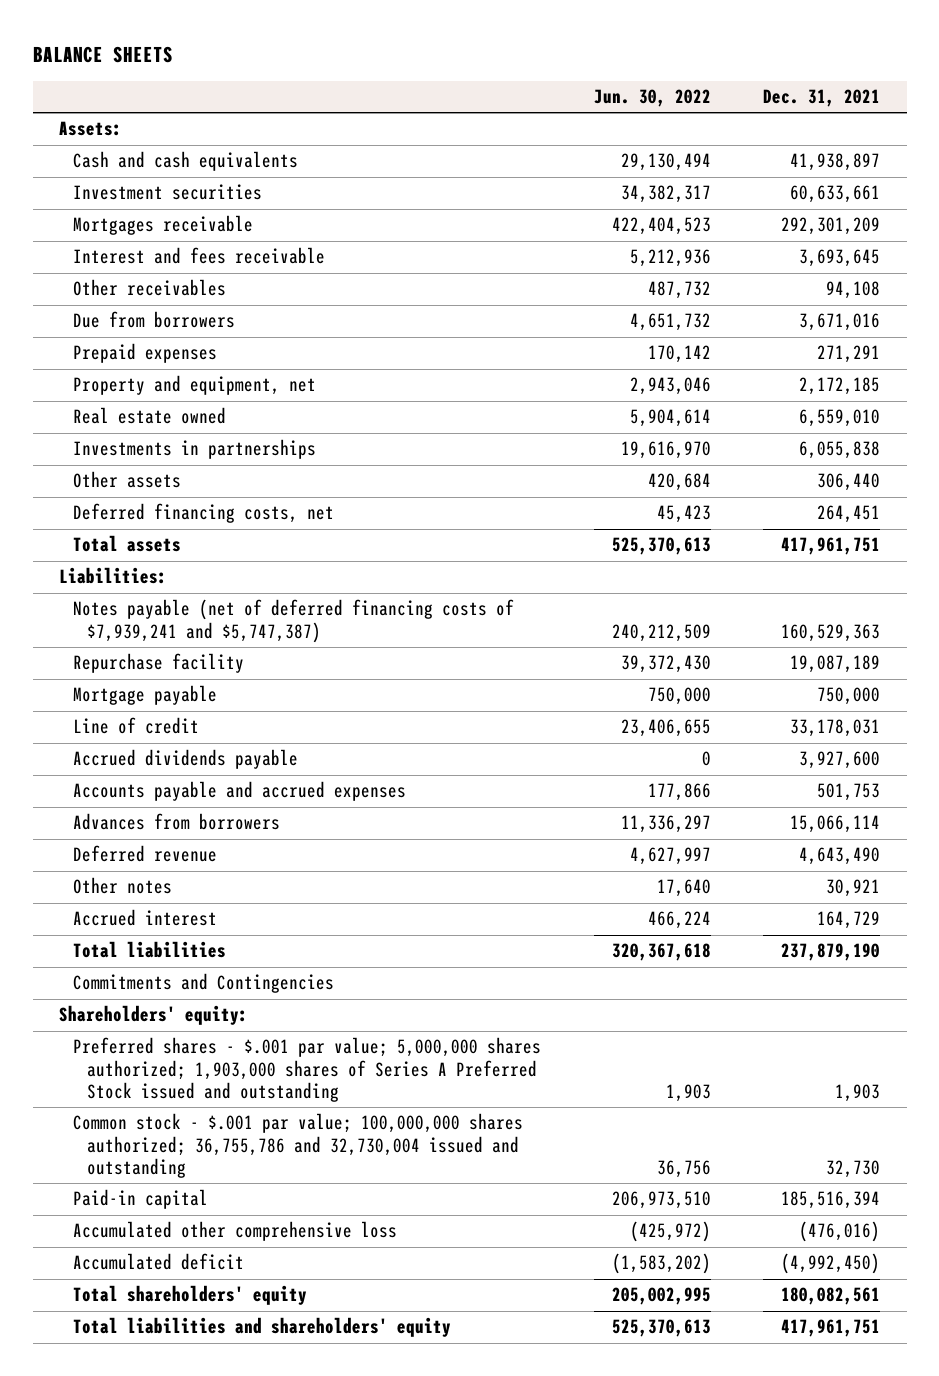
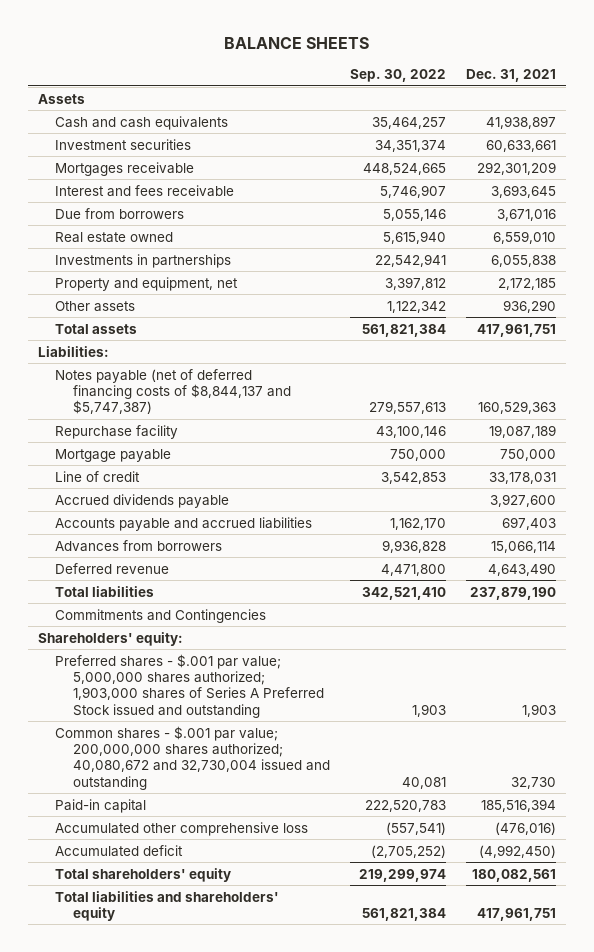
[593,89,711,108] Jun. 30, 2022 -> none
none -> [349,69,446,83] Sep. 30, 2022
[59,121,123,137] Assets: -> [37,93,85,104] Assets
[72,279,226,297] Other receivables -> none
[72,343,217,364] Prepaid expenses -> none
[72,503,334,524] Deferred financing costs, net -> none
[72,375,316,396] Property and equipment, net -> [55,276,239,291] Property and equipment, net
[817,473,881,492] 306,440 -> [502,299,556,313] 936,290
[72,599,514,643] Notes payable (net of deferred financing costs of $7,939,241 and $5,747,387) -> [55,368,291,415] Notes payable (net of deferred financing costs of $8,844,137 and $5,747,387)
[72,781,406,802] Accounts payable and accrued expenses -> [55,516,313,531] Accounts payable and accrued liabilities
[817,783,881,802] 501,753 -> [501,516,556,530] 697,403
[72,877,172,895] Other notes -> none
[72,909,217,927] Accrued interest -> none
[72,1113,523,1179] Common stock - $.001 par value; 100,000,000 shares authorized; 36,755,786 and 32,730,004 issued and outstanding -> [55,725,330,790] Common shares - $.001 par value; 200,000,000 shares authorized; 40,080,672 and 32,730,004 issued and outstanding

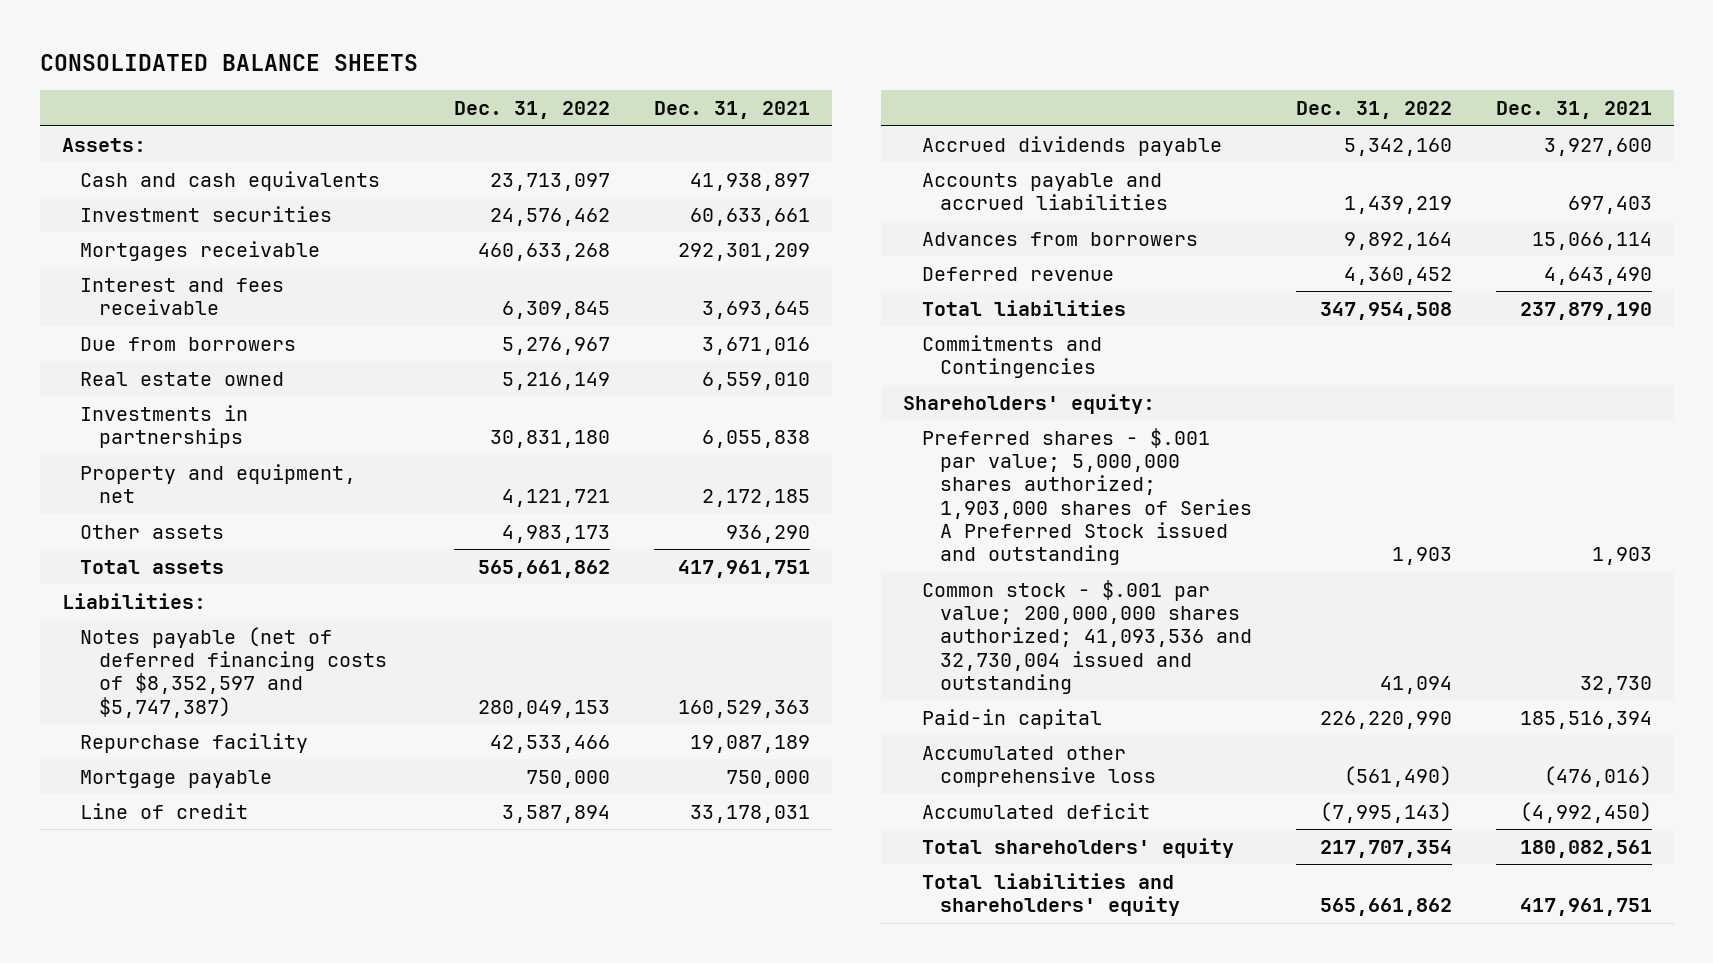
[223,37,369,50] BALANCE SHEETS -> [39,53,418,71] CONSOLIDATED BALANCE SHEETS
[349,69,446,83] Sep. 30, 2022 -> none
none -> [454,101,611,120] Dec. 31, 2022
[37,93,85,104] Assets -> [61,137,146,152] Assets:
[55,368,291,415] Notes payable (net of deferred financing costs of $8,844,137 and $5,747,387) -> [80,626,387,718] Notes payable (net of deferred financing costs of $8,352,597 and $5,747,387)
[55,725,330,790] Common shares - $.001 par value; 200,000,000 shares authorized; 40,080,672 and 32,730,004 issued and outstanding -> [921,579,1253,695] Common stock - $.001 par value; 200,000,000 shares authorized; 41,093,536 and 32,730,004 issued and outstanding

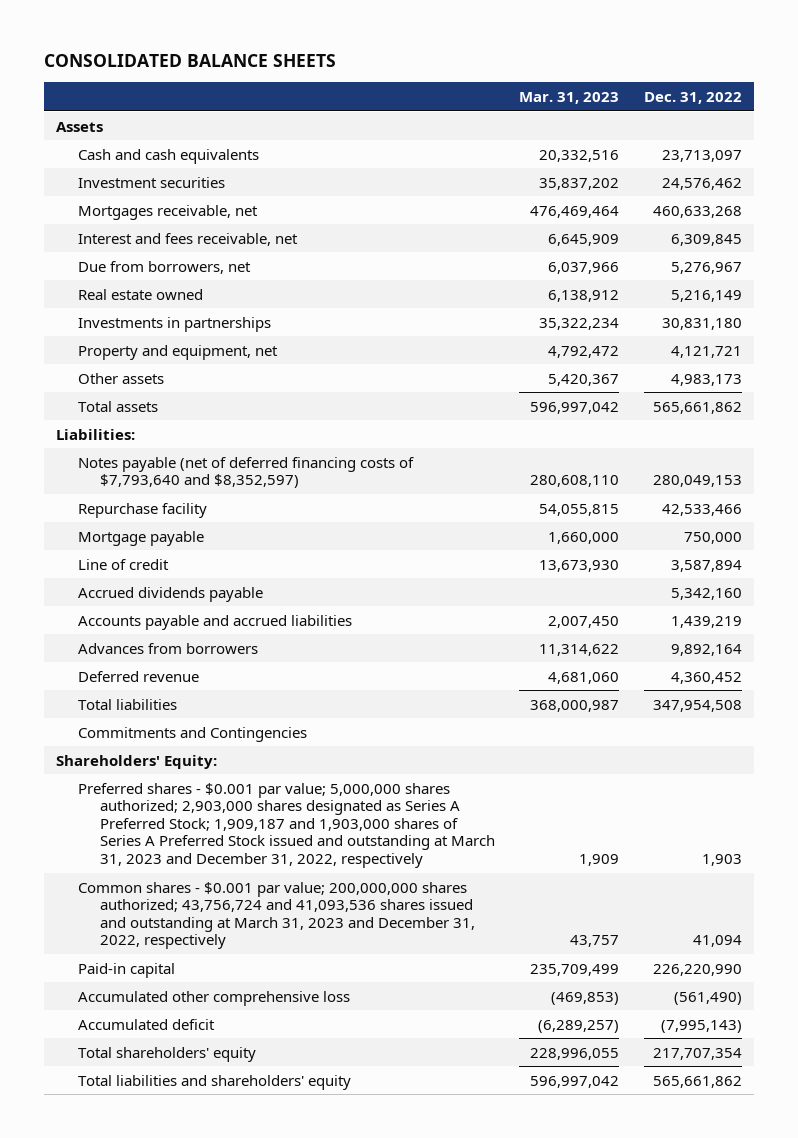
[654,101,811,120] Dec. 31, 2021 -> none
none -> [519,91,620,104] Mar. 31, 2023
[61,137,146,152] Assets: -> [55,121,103,132] Assets
[80,240,321,261] Mortgages receivable -> [77,204,258,220] Mortgages receivable, net
[80,277,285,316] Interest and fees receivable -> [77,232,298,246] Interest and fees receivable, net
[80,336,297,351] Due from borrowers -> [77,260,251,274] Due from borrowers, net
[80,626,387,718] Notes payable (net of deferred financing costs of $8,352,597 and $5,747,387) -> [77,456,414,489] Notes payable (net of deferred financing costs of $7,793,640 and $8,352,597)
[903,393,1156,414] Shareholders' equity: -> [55,754,217,769] Shareholders' Equity:
[921,427,1253,566] Preferred shares - $.001 par value; 5,000,000 shares authorized; 1,903,000 shares of Series A Preferred Stock issued and outstanding -> [77,782,495,868] Preferred shares - $0.001 par value; 5,000,000 shares authorized; 2,903,000 shares designated as Series A Preferred Stock; 1,909,187 and 1,903,000 shares of Series A Preferred Stock issued and outstanding at March 31, 2023 and December 31, 2022, respectively
[921,579,1253,695] Common stock - $.001 par value; 200,000,000 shares authorized; 41,093,536 and 32,730,004 issued and outstanding -> [77,881,475,950] Common shares - $0.001 par value; 200,000,000 shares authorized; 43,756,724 and 41,093,536 shares issued and outstanding at March 31, 2023 and December 31, 2022, respectively

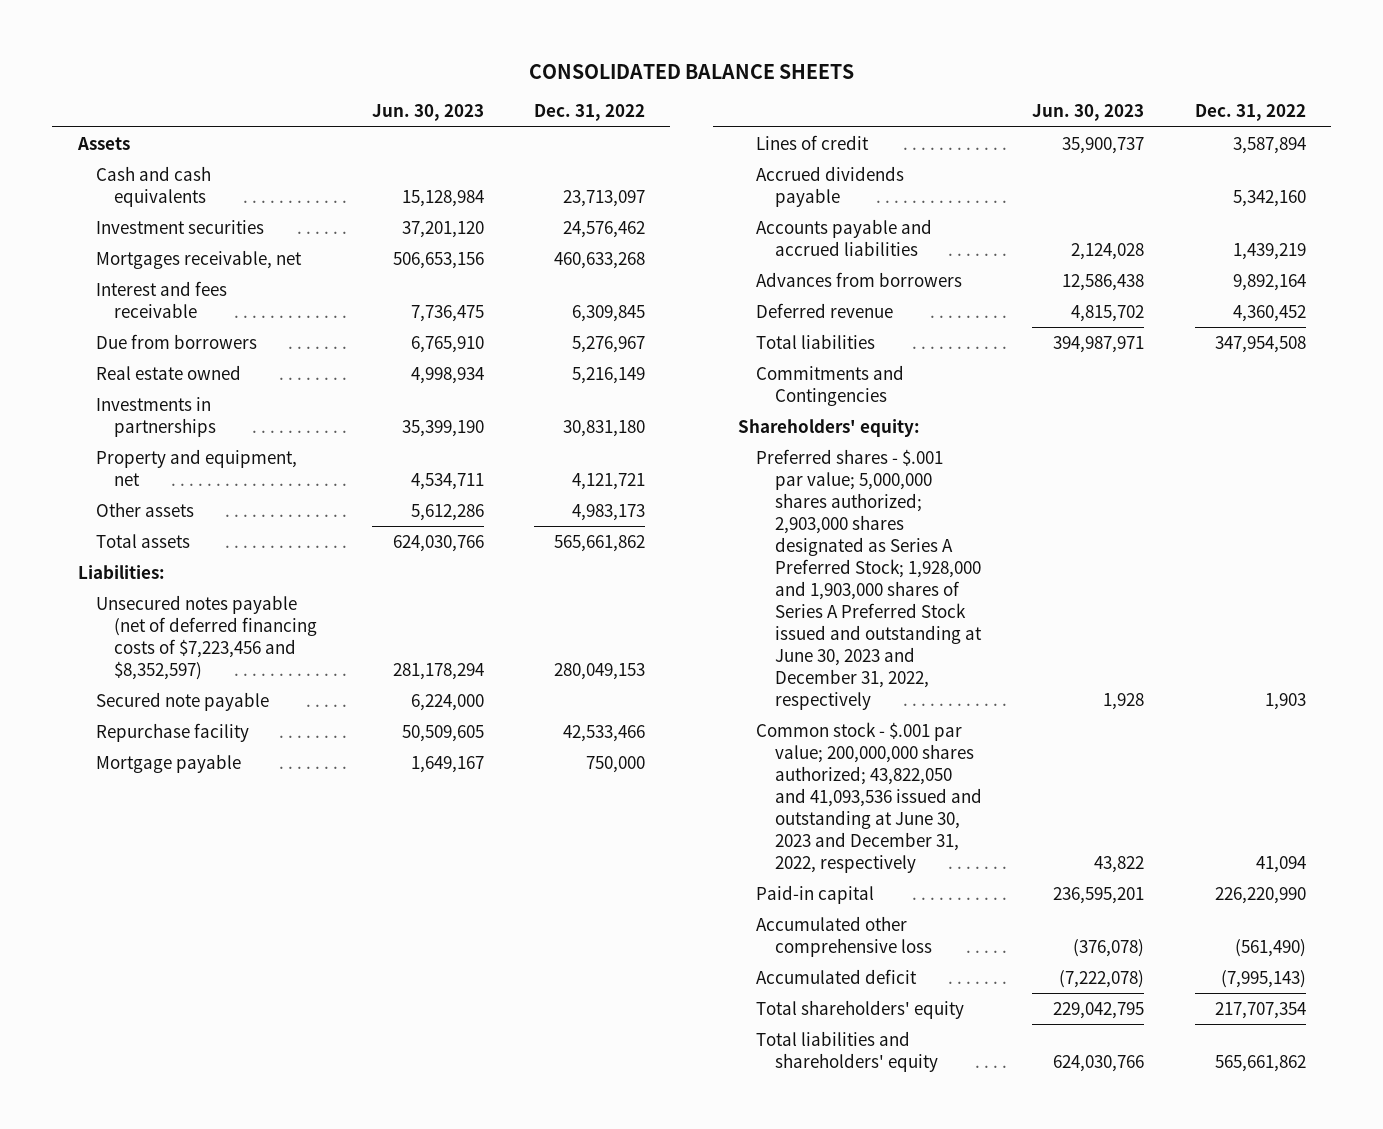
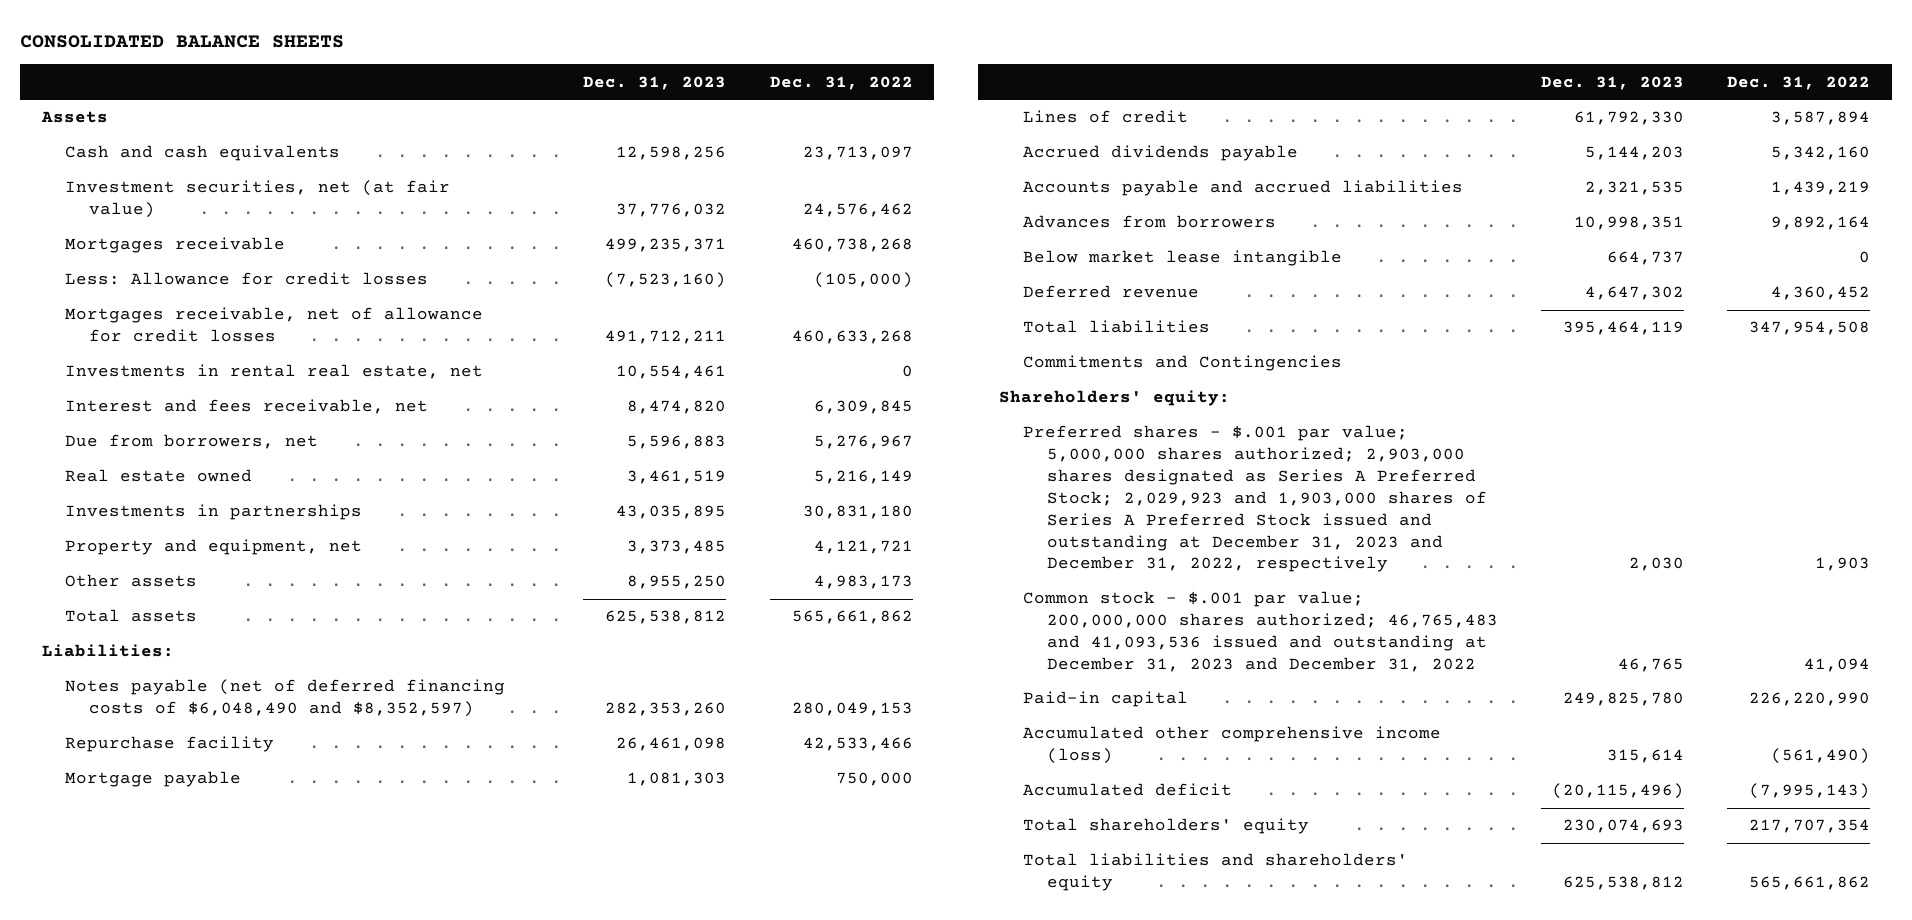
[371,104,484,122] Jun. 30, 2023 -> none
none -> [583,75,727,90] Dec. 31, 2023
[95,219,264,234] Investment securities -> [65,180,451,219] Investment securities, net (at fair value)
none -> [65,237,286,254] Mortgages receivable
none -> [65,272,429,286] Less: Allowance for credit losses
[95,249,302,269] Mortgages receivable, net -> [65,307,484,343] Mortgages receivable, net of allowance for credit losses
none -> [65,364,484,380] Investments in rental real estate, net
[95,280,227,318] Interest and fees receivable -> [65,399,429,415] Interest and fees receivable, net
[95,333,257,349] Due from borrowers -> [65,434,319,450] Due from borrowers, net
[95,691,269,711] Secured note payable -> none
[95,594,318,680] Unsecured notes payable (net of deferred financing costs of $7,223,456 and $8,352,597) -> [65,679,506,718] Notes payable (net of deferred financing costs of $6,048,490 and $8,352,597)
none -> [1023,250,1343,267] Below market lease intangible
[756,448,982,710] Preferred shares - $.001 par value; 5,000,000 shares authorized; 2,903,000 shares designated as Series A Preferred Stock; 1,928,000 and 1,903,000 shares of Series A Preferred Stock issued and outstanding at June 30, 2023 and December 31, 2022, respectively -> [1023,425,1487,573] Preferred shares - $.001 par value; 5,000,000 shares authorized; 2,903,000 shares designated as Series A Preferred Stock; 2,029,923 and 1,903,000 shares of Series A Preferred Stock issued and outstanding at December 31, 2023 and December 31, 2022, respectively
[756,721,982,873] Common stock - $.001 par value; 200,000,000 shares authorized; 43,822,050 and 41,093,536 issued and outstanding at June 30, 2023 and December 31, 2022, respectively -> [1023,591,1498,672] Common stock - $.001 par value; 200,000,000 shares authorized; 46,765,483 and 41,093,536 issued and outstanding at December 31, 2023 and December 31, 2022
[756,915,932,957] Accumulated other comprehensive loss -> [1023,726,1442,765] Accumulated other comprehensive income (loss)

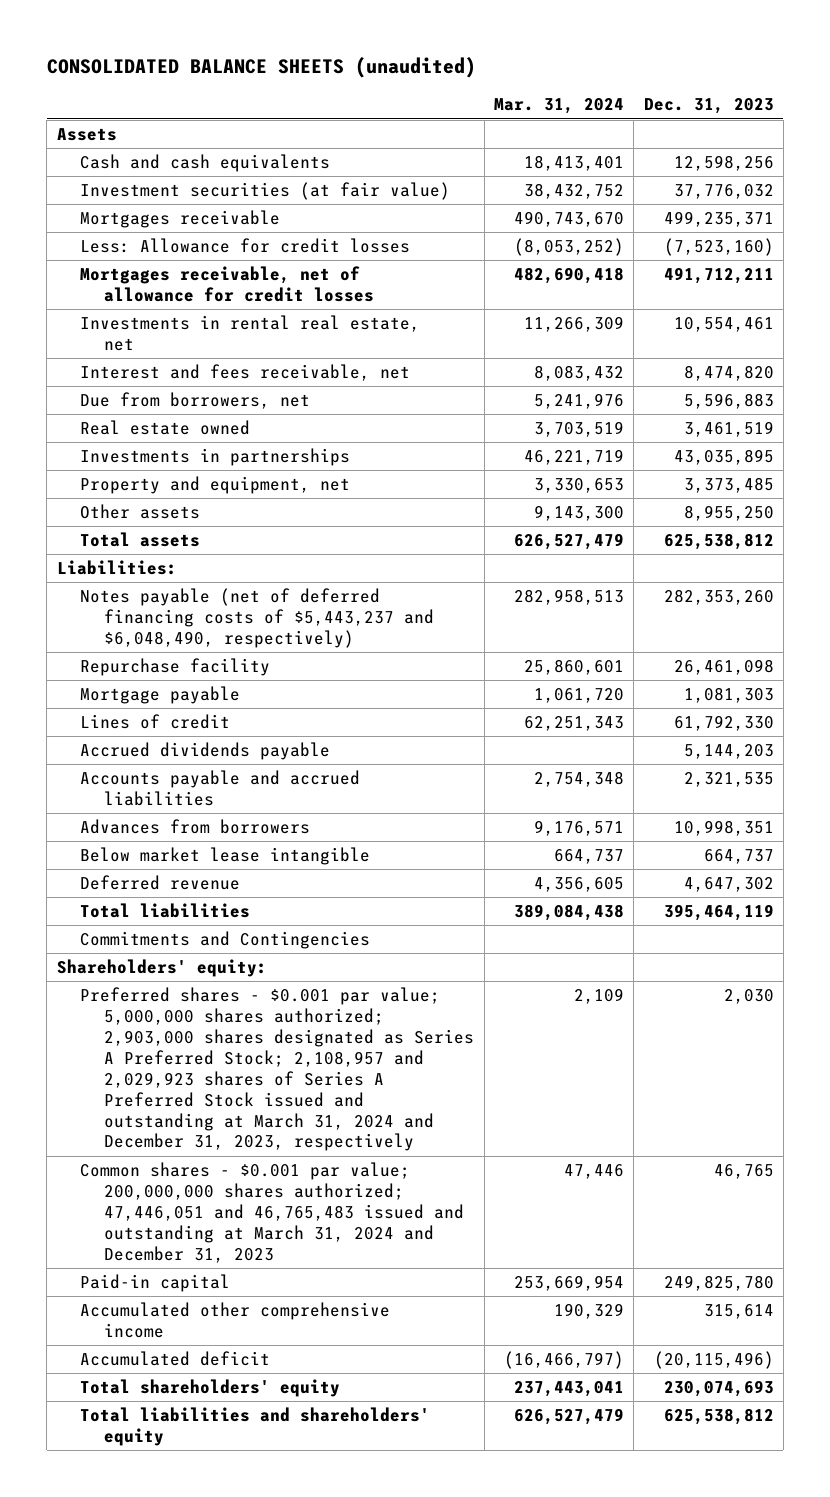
[19,34,344,48] CONSOLIDATED BALANCE SHEETS -> [46,57,476,79] CONSOLIDATED BALANCE SHEETS (unaudited)
[769,75,913,90] Dec. 31, 2022 -> none
none -> [493,98,624,115] Mar. 31, 2024
[65,180,451,219] Investment securities, net (at fair value) -> [80,182,451,201] Investment securities (at fair value)
[65,679,506,718] Notes payable (net of deferred financing costs of $6,048,490 and $8,352,597) -> [80,588,435,648] Notes payable (net of deferred financing costs of $5,443,237 and $6,048,490, respectively)
[1023,425,1487,573] Preferred shares - $.001 par value; 5,000,000 shares authorized; 2,903,000 shares designated as Series A Preferred Stock; 2,029,923 and 1,903,000 shares of Series A Preferred Stock issued and outstanding at December 31, 2023 and December 31, 2022, respectively -> [80,987,475,1152] Preferred shares - $0.001 par value; 5,000,000 shares authorized; 2,903,000 shares designated as Series A Preferred Stock; 2,108,957 and 2,029,923 shares of Series A Preferred Stock issued and outstanding at March 31, 2024 and December 31, 2023, respectively
[1023,591,1498,672] Common stock - $.001 par value; 200,000,000 shares authorized; 46,765,483 and 41,093,536 issued and outstanding at December 31, 2023 and December 31, 2022 -> [80,1162,465,1263] Common shares - $0.001 par value; 200,000,000 shares authorized; 47,446,051 and 46,765,483 issued and outstanding at March 31, 2024 and December 31, 2023
[1023,726,1442,765] Accumulated other comprehensive income (loss) -> [80,1302,391,1338] Accumulated other comprehensive income

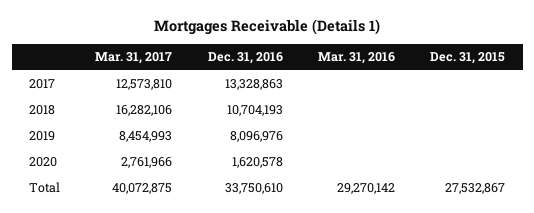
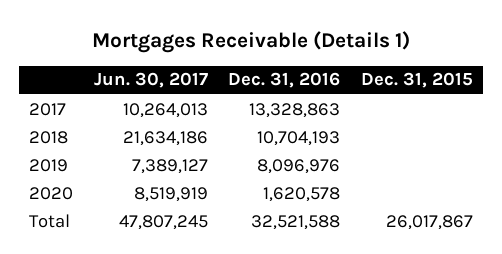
[95,52,173,65] Mar. 31, 2017 -> none
[317,52,395,65] Mar. 31, 2016 -> none
none -> [93,72,208,89] Jun. 30, 2017
[224,183,283,195] 33,750,610 -> [251,214,341,230] 32,521,588
[444,183,505,195] 27,532,867 -> [385,214,473,230] 26,017,867

